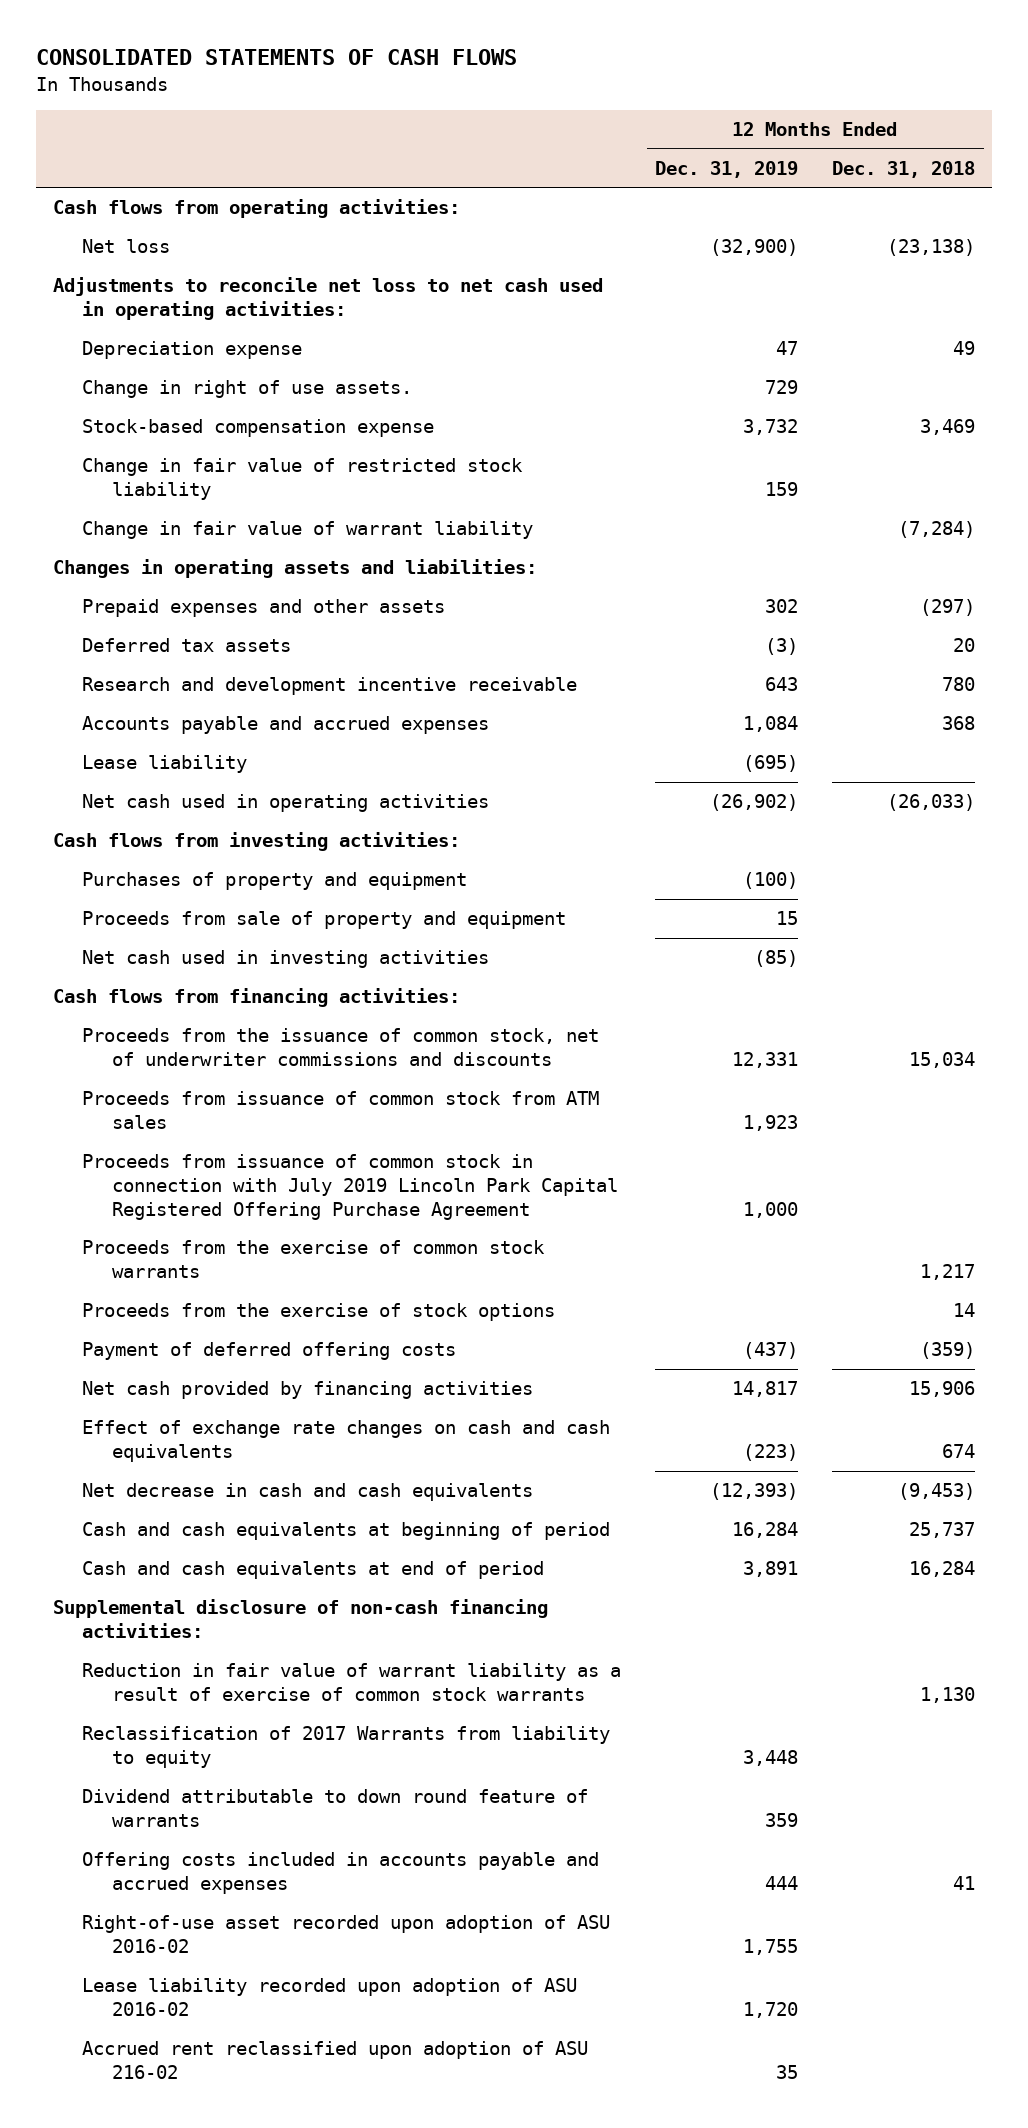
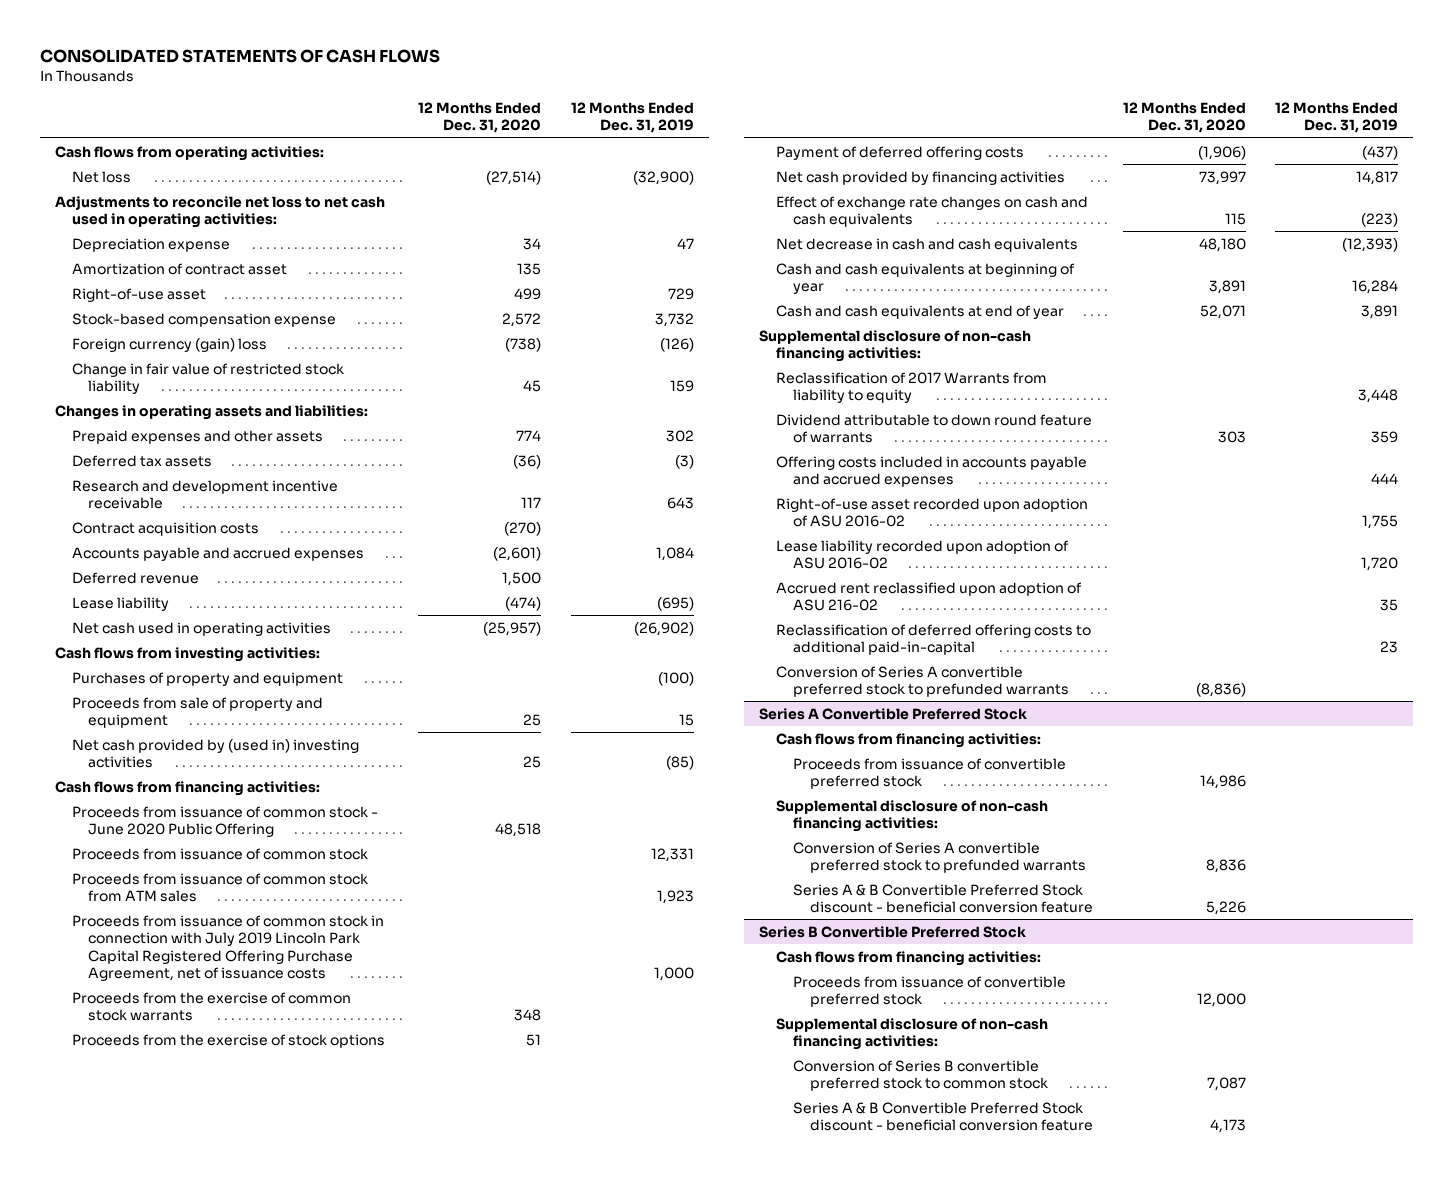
[832,160,976,178] Dec. 31, 2018 -> none
none -> [418,101,542,134] 12 Months Ended Dec. 31, 2020
none -> [71,262,287,275] Amortization of contract asset
[82,380,413,399] Change in right of use assets. -> [71,287,206,302] Right-of-use asset
none -> [71,337,267,352] Foreign currency (gain) loss
[82,521,534,540] Change in fair value of warrant liability -> none
none -> [71,521,259,536] Contract acquisition costs
none -> [71,571,199,584] Deferred revenue
[82,950,490,969] Net cash used in investing activities -> [71,738,359,769] Net cash provided by (used in) investing activities
none -> [71,805,378,838] Proceeds from issuance of common stock - June 2020 Public Offering
[82,1028,600,1067] Proceeds from the issuance of common stock, net of underwriter commissions and discounts -> [71,847,368,860] Proceeds from issuance of common stock
[82,1154,618,1220] Proceeds from issuance of common stock in connection with July 2019 Lincoln Park Capital Registered Offering Purchase Agreement -> [71,914,384,982] Proceeds from issuance of common stock in connection with July 2019 Lincoln Park Capital Registered Offering Purchase Agreement, net of issuance costs
[82,1522,611,1541] Cash and cash equivalents at beginning of period -> [776,262,1076,295] Cash and cash equivalents at beginning of year
[82,1561,545,1580] Cash and cash equivalents at end of period -> [776,304,1065,319] Cash and cash equivalents at end of year
[82,1663,622,1702] Reduction in fair value of warrant liability as a result of exercise of common stock warrants -> none
none -> [776,623,1092,656] Reclassification of deferred offering costs to additional paid-in-capital
none -> [776,665,1069,698] Conversion of Series A convertible preferred stock to prefunded warrants
none -> [759,707,1028,720] Series A Convertible Preferred Stock
none -> [776,732,1042,748] Cash flows from financing activities:
none -> [792,757,1066,790] Proceeds from issuance of convertible preferred stock
none -> [776,799,1049,833] Supplemental disclosure of non-cash financing activities:
none -> [792,841,1086,874] Conversion of Series A convertible preferred stock to prefunded warrants
none -> [792,883,1093,914] Series A & B Convertible Preferred Stock discount - beneficial conversion feature
none -> [759,925,1027,938] Series B Convertible Preferred Stock
none -> [776,950,1042,966] Cash flows from financing activities:
none -> [792,975,1066,1008] Proceeds from issuance of convertible preferred stock
none -> [776,1017,1049,1051] Supplemental disclosure of non-cash financing activities:
none -> [792,1059,1048,1092] Conversion of Series B convertible preferred stock to common stock
none -> [792,1101,1093,1132] Series A & B Convertible Preferred Stock discount - beneficial conversion feature

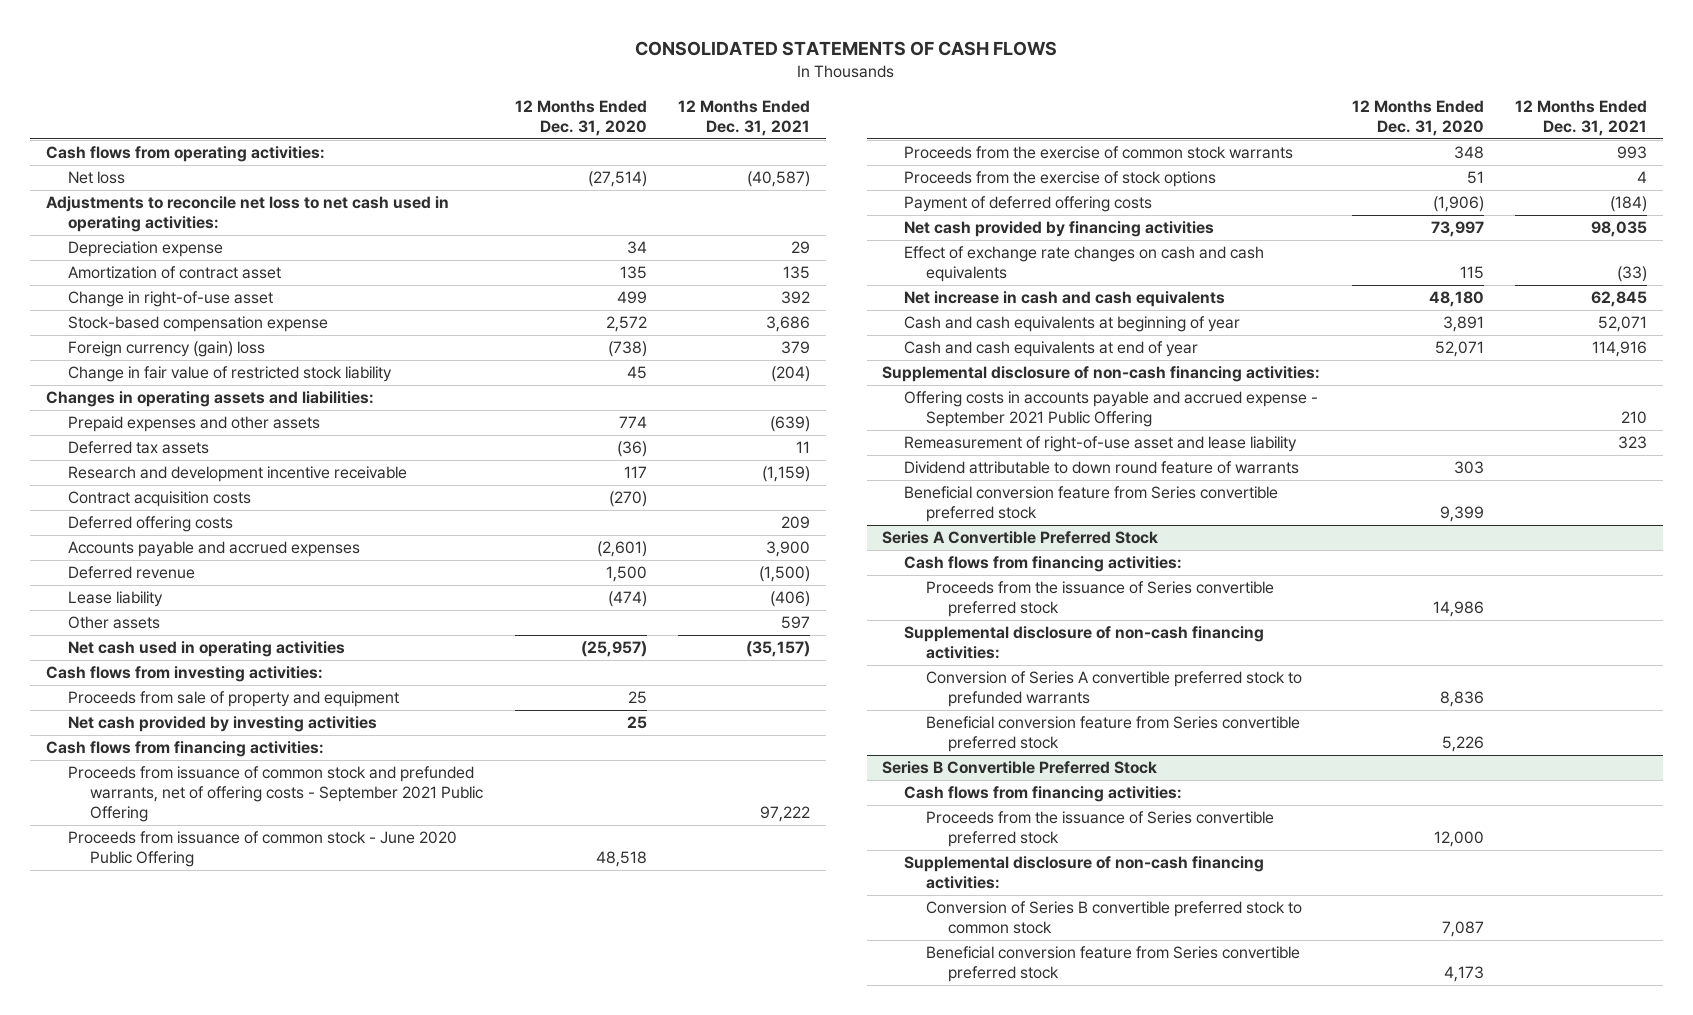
[570,101,694,134] 12 Months Ended Dec. 31, 2019 -> none
none -> [678,99,811,136] 12 Months Ended Dec. 31, 2021
[71,287,206,302] Right-of-use asset -> [67,291,273,308] Change in right-of-use asset
none -> [67,516,233,533] Deferred offering costs
none -> [67,616,160,630] Other assets
[71,671,343,686] Purchases of property and equipment -> none
[71,738,359,769] Net cash provided by (used in) investing activities -> [67,716,377,733] Net cash provided by investing activities
none -> [67,766,483,823] Proceeds from issuance of common stock and prefunded warrants, net of offering costs - September 2021 Public Offering
[71,847,368,860] Proceeds from issuance of common stock -> none
[71,872,368,903] Proceeds from issuance of common stock from ATM sales -> none
[71,914,384,982] Proceeds from issuance of common stock in connection with July 2019 Lincoln Park Capital Registered Offering Purchase Agreement, net of issuance costs -> none
[776,237,1079,252] Net decrease in cash and cash equivalents -> [904,291,1226,308] Net increase in cash and cash equivalents
[776,371,1048,404] Reclassification of 2017 Warrants from liability to equity -> none
none -> [904,391,1319,428] Offering costs in accounts payable and accrued expense - September 2021 Public Offering
none -> [904,436,1298,453] Remeasurement of right-of-use asset and lease liability
[776,455,1088,488] Offering costs included in accounts payable and accrued expenses -> none
[776,497,1089,528] Right-of-use asset recorded upon adoption of ASU 2016-02 -> none
[776,539,1070,570] Lease liability recorded upon adoption of ASU 2016-02 -> none
[776,581,1083,612] Accrued rent reclassified upon adoption of ASU 216-02 -> none
[776,623,1092,656] Reclassification of deferred offering costs to additional paid-in-capital -> none
[776,665,1069,698] Conversion of Series A convertible preferred stock to prefunded warrants -> none
none -> [904,486,1279,523] Beneficial conversion feature from Series convertible preferred stock
[792,757,1066,790] Proceeds from issuance of convertible preferred stock -> [926,581,1275,618] Proceeds from the issuance of Series convertible preferred stock
[792,883,1093,914] Series A & B Convertible Preferred Stock discount - beneficial conversion feature -> [926,716,1301,753] Beneficial conversion feature from Series convertible preferred stock
[792,975,1066,1008] Proceeds from issuance of convertible preferred stock -> [926,811,1275,848] Proceeds from the issuance of Series convertible preferred stock
[792,1101,1093,1132] Series A & B Convertible Preferred Stock discount - beneficial conversion feature -> [926,946,1301,983] Beneficial conversion feature from Series convertible preferred stock

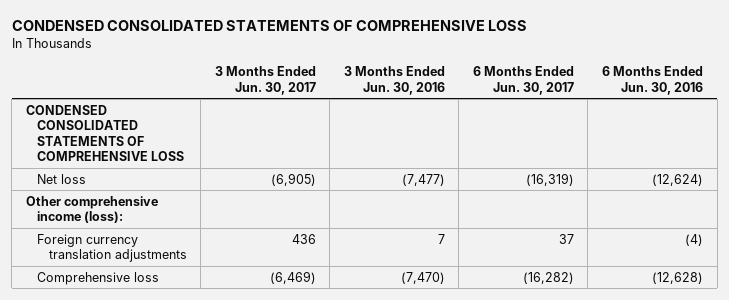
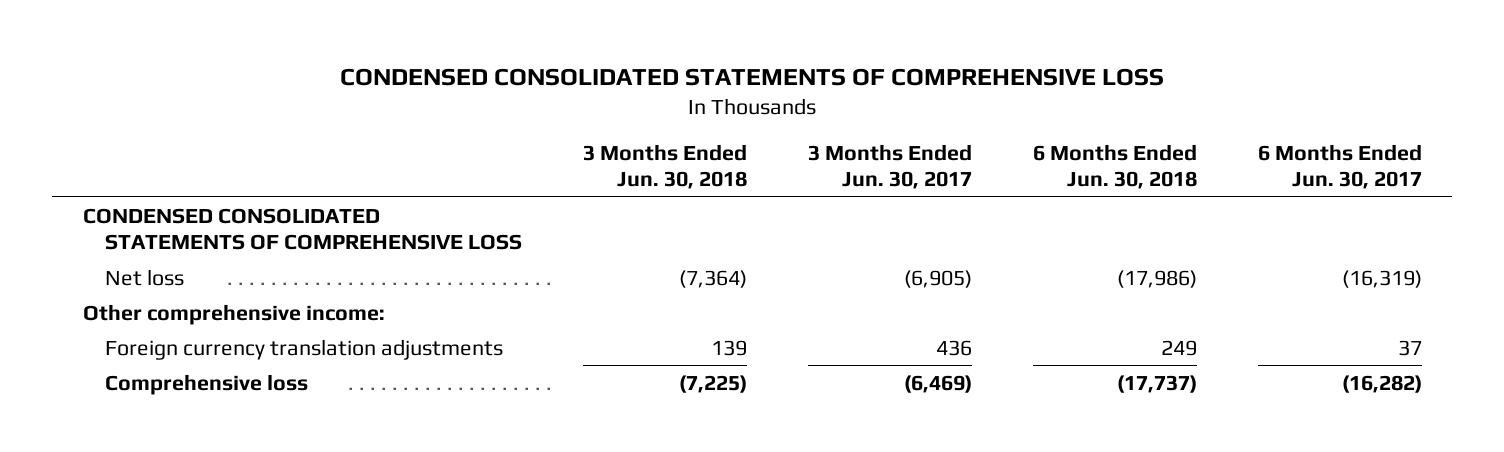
[343,66,445,95] 3 Months Ended Jun. 30, 2016 -> none
[601,66,703,95] 6 Months Ended Jun. 30, 2016 -> none
none -> [582,143,747,190] 3 Months Ended Jun. 30, 2018
none -> [1032,143,1197,190] 6 Months Ended Jun. 30, 2018
[25,195,158,224] Other comprehensive income (loss): -> [82,303,385,325] Other comprehensive income:

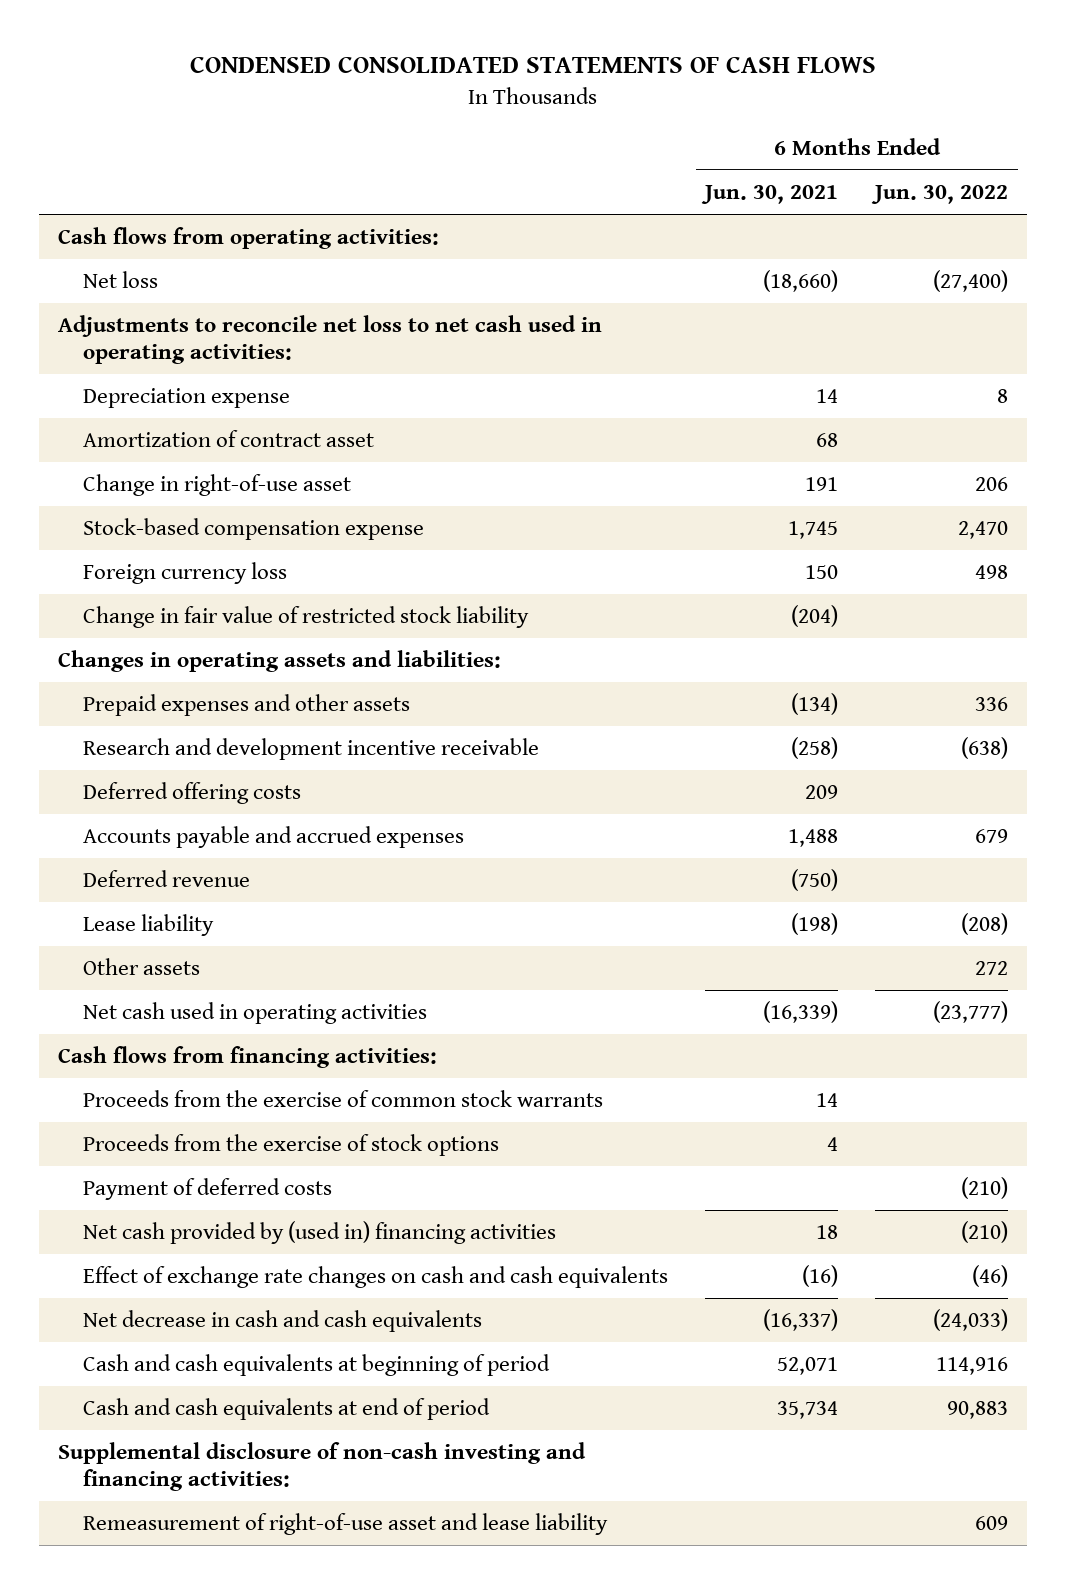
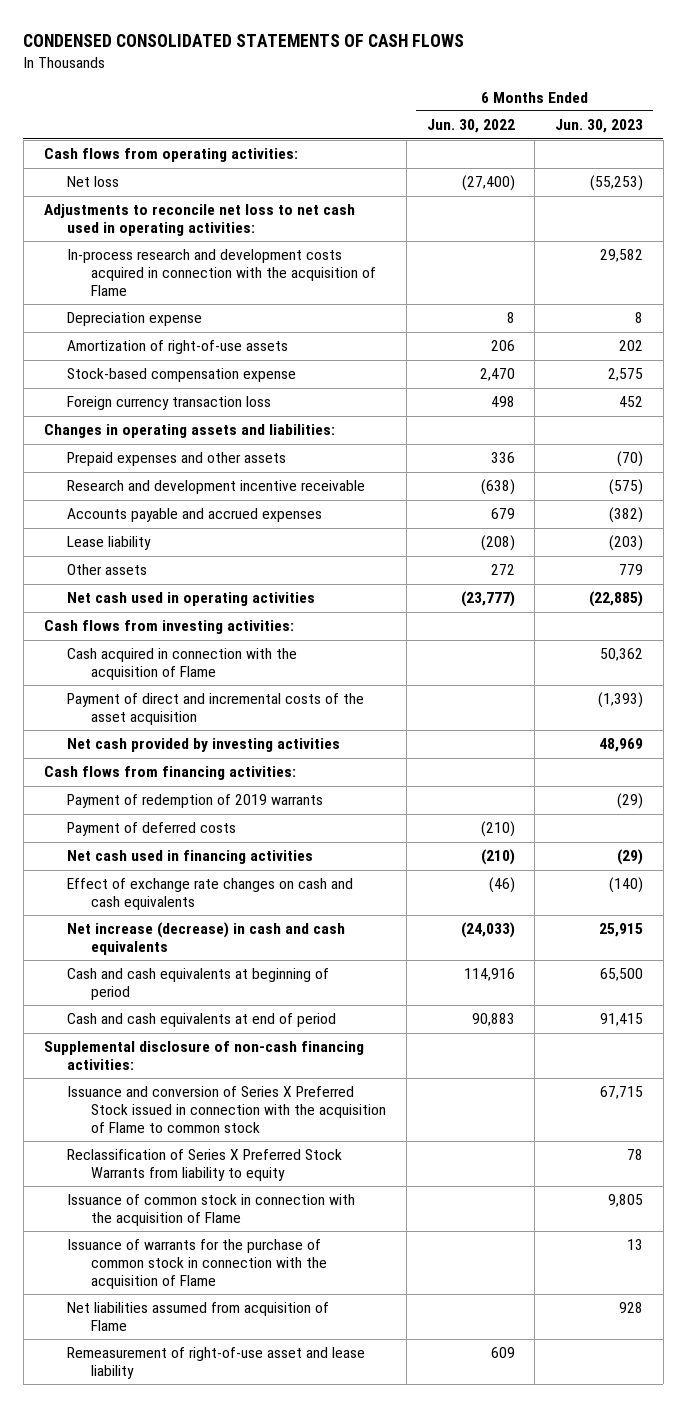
[701,185,839,205] Jun. 30, 2021 -> none
none -> [555,119,644,134] Jun. 30, 2023
none -> [67,249,377,296] In-process research and development costs acquired in connection with the acquisition of Flame
[82,430,374,448] Amortization of contract asset -> none
[82,474,351,497] Change in right-of-use asset -> [67,340,289,355] Amortization of right-of-use assets
[82,606,529,629] Change in fair value of restricted stock liability -> none
[82,562,287,585] Foreign currency loss -> [67,396,272,411] Foreign currency transaction loss
[82,782,301,805] Deferred offering costs -> none
[82,870,250,888] Deferred revenue -> none
none -> [43,620,294,635] Cash flows from investing activities:
none -> [67,648,298,680] Cash acquired in connection with the acquisition of Flame
none -> [67,693,365,725] Payment of direct and incremental costs of the asset acquisition
none -> [67,738,341,753] Net cash provided by investing activities
[82,1090,603,1108] Proceeds from the exercise of common stock warrants -> none
[82,1134,499,1157] Proceeds from the exercise of stock options -> none
none -> [67,794,324,809] Payment of redemption of 2019 warrants
[82,1221,556,1245] Net cash provided by (used in) financing activities -> [67,850,314,865] Net cash used in financing activities
[82,1310,482,1333] Net decrease in cash and cash equivalents -> [67,922,346,955] Net increase (decrease) in cash and cash equivalents
[57,1442,586,1491] Supplemental disclosure of non-cash investing and financing activities: -> [43,1041,364,1070] Supplemental disclosure of non-cash financing activities:
none -> [67,1086,387,1133] Issuance and conversion of Series X Preferred Stock issued in connection with the acquisition of Flame to common stock
none -> [67,1149,343,1181] Reclassification of Series X Preferred Stock Warrants from liability to equity
none -> [67,1194,356,1226] Issuance of common stock in connection with the acquisition of Flame
none -> [67,1239,328,1289] Issuance of warrants for the purchase of common stock in connection with the acquisition of Flame
none -> [67,1302,330,1331] Net liabilities assumed from acquisition of Flame

